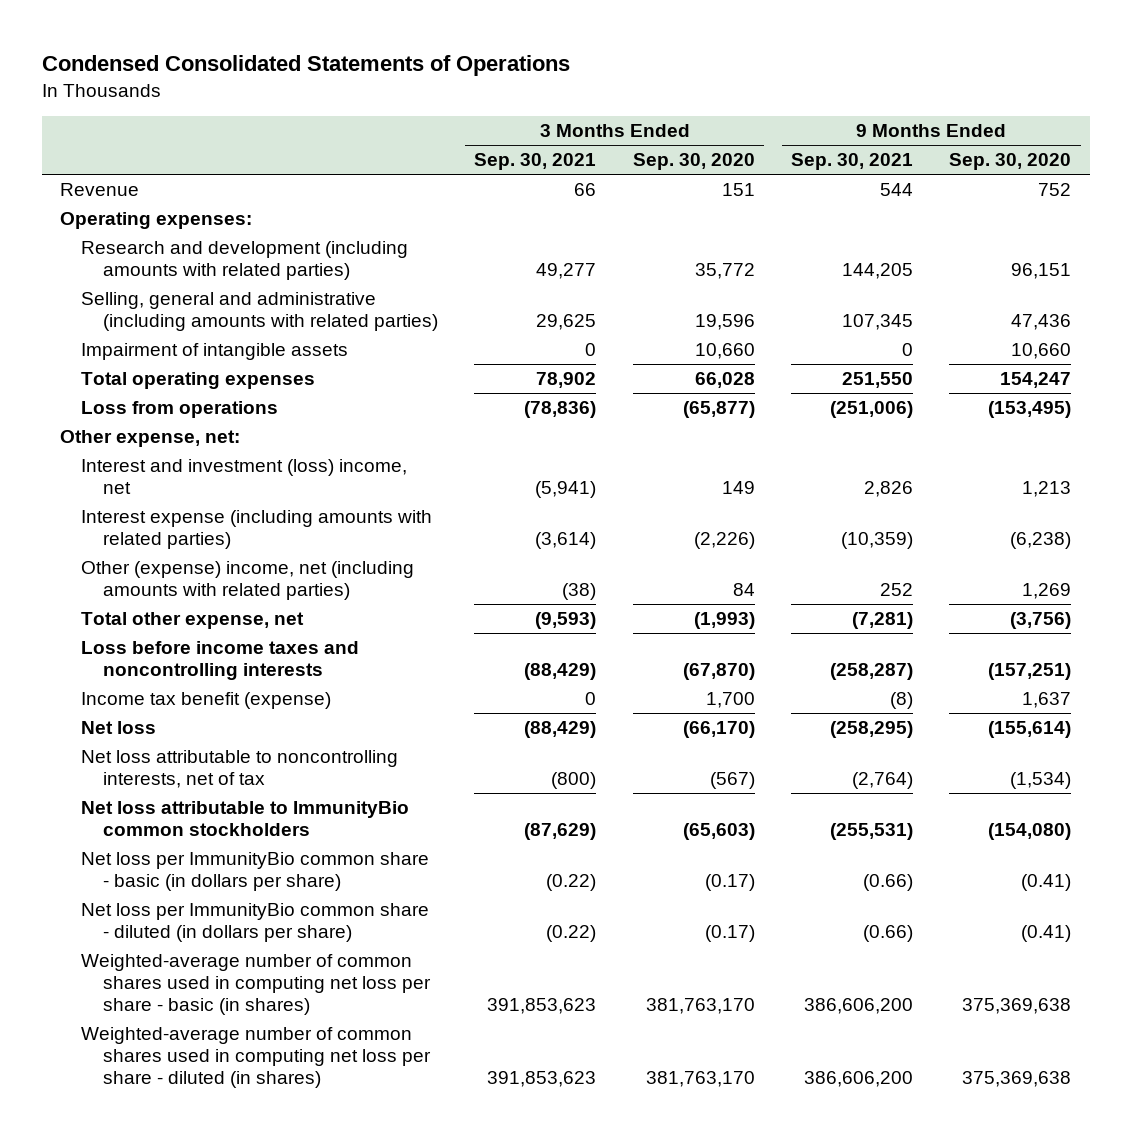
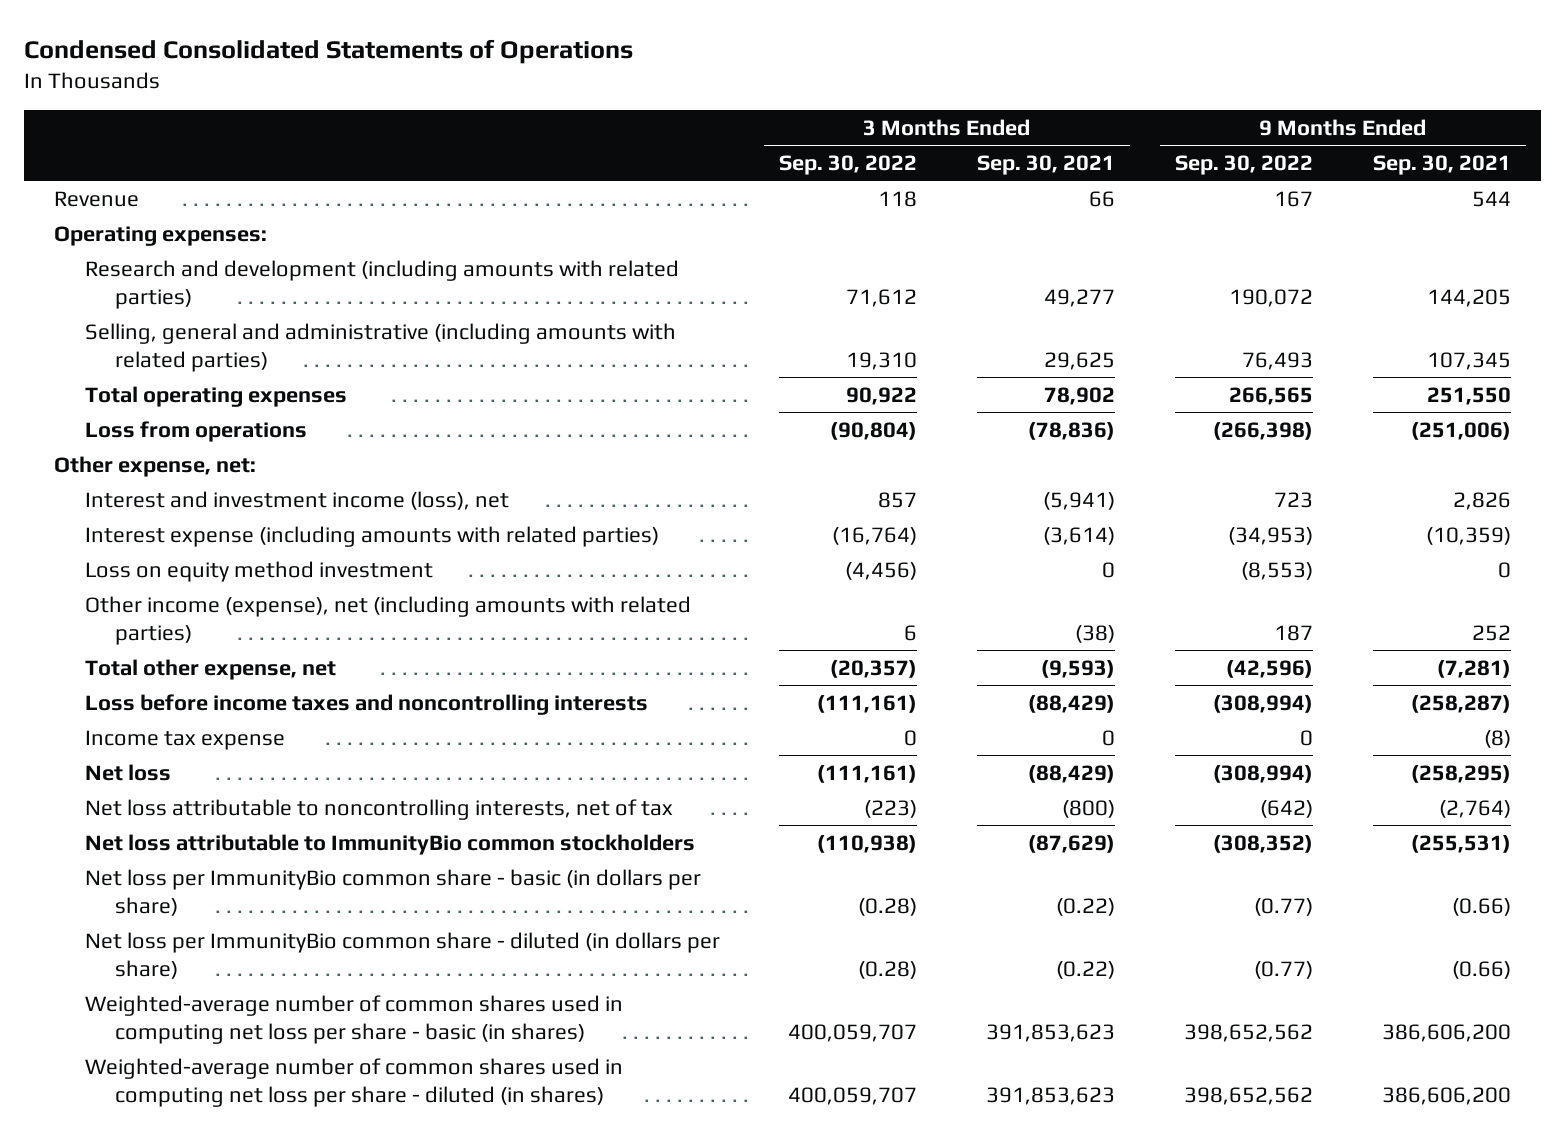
[632,153,755,171] Sep. 30, 2020 -> none
[949,153,1072,171] Sep. 30, 2020 -> none
none -> [779,155,918,176] Sep. 30, 2022
none -> [1174,155,1313,176] Sep. 30, 2022
[81,343,349,361] Impairment of intangible assets -> none
[81,459,408,495] Interest and investment (loss) income, net -> [84,490,509,510] Interest and investment income (loss), net
none -> [84,560,433,582] Loss on equity method investment
[81,561,415,601] Other (expense) income, net (including amounts with related parties) -> [84,595,691,645] Other income (expense), net (including amounts with related parties)
[81,692,332,710] Income tax benefit (expense) -> [84,729,285,750] Income tax expense

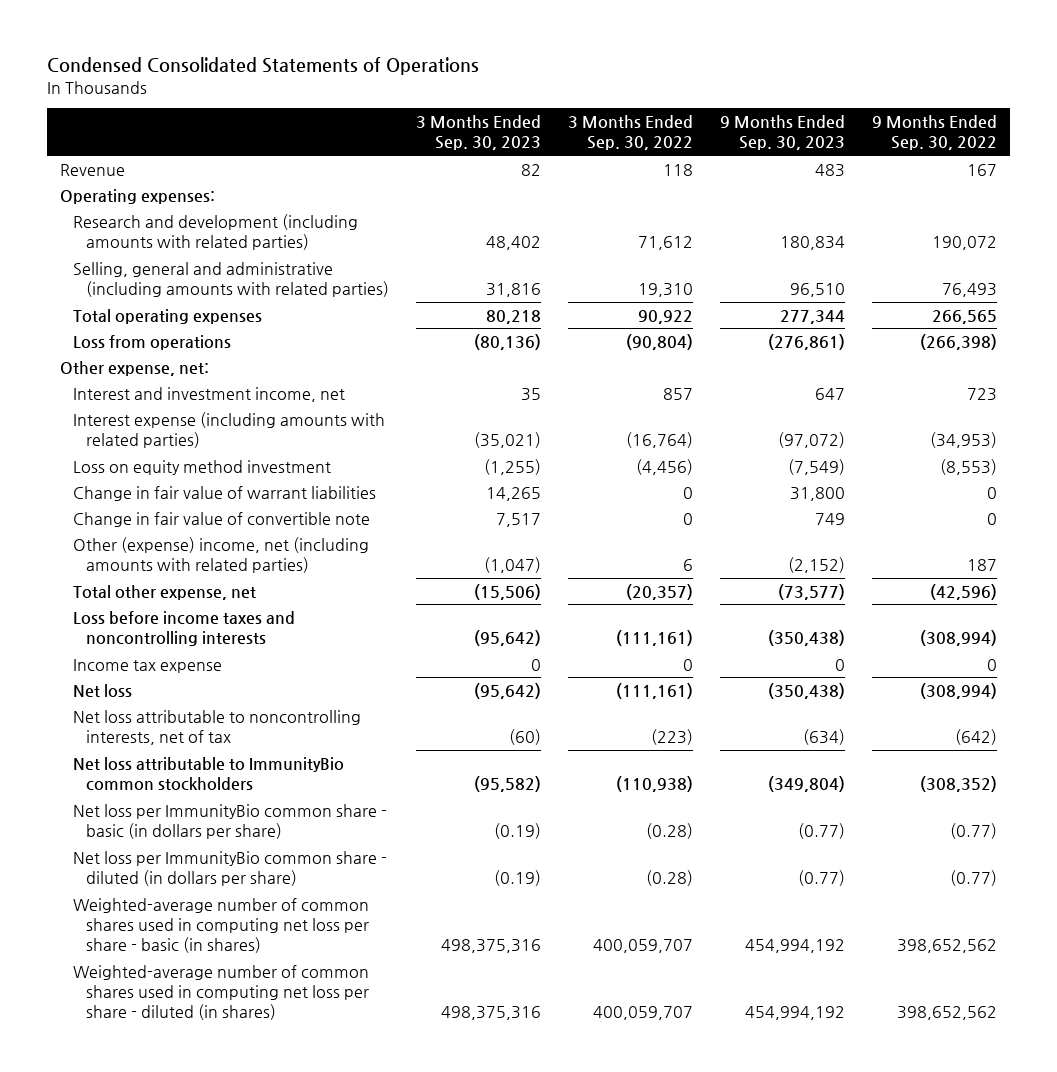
[977,155,1116,176] Sep. 30, 2021 -> none
[1372,155,1511,176] Sep. 30, 2021 -> none
none -> [416,115,542,151] 3 Months Ended Sep. 30, 2023
none -> [719,115,845,151] 9 Months Ended Sep. 30, 2023
[84,490,509,510] Interest and investment income (loss), net -> [73,386,346,402] Interest and investment income, net
none -> [73,485,377,501] Change in fair value of warrant liabilities
none -> [73,511,371,527] Change in fair value of convertible note
[84,595,691,645] Other income (expense), net (including amounts with related parties) -> [73,536,370,573] Other (expense) income, net (including amounts with related parties)

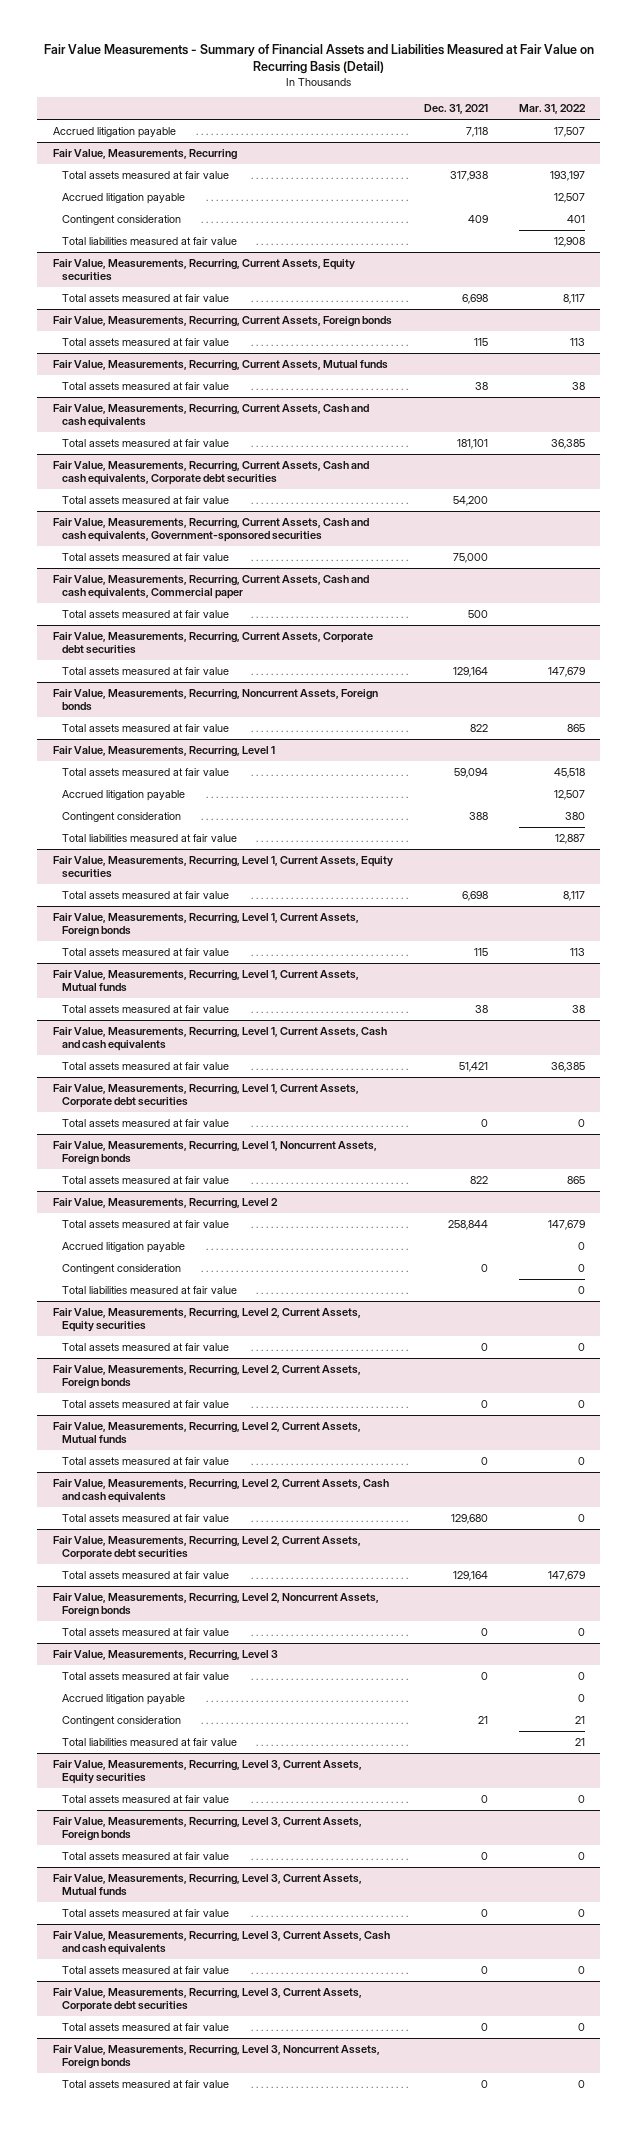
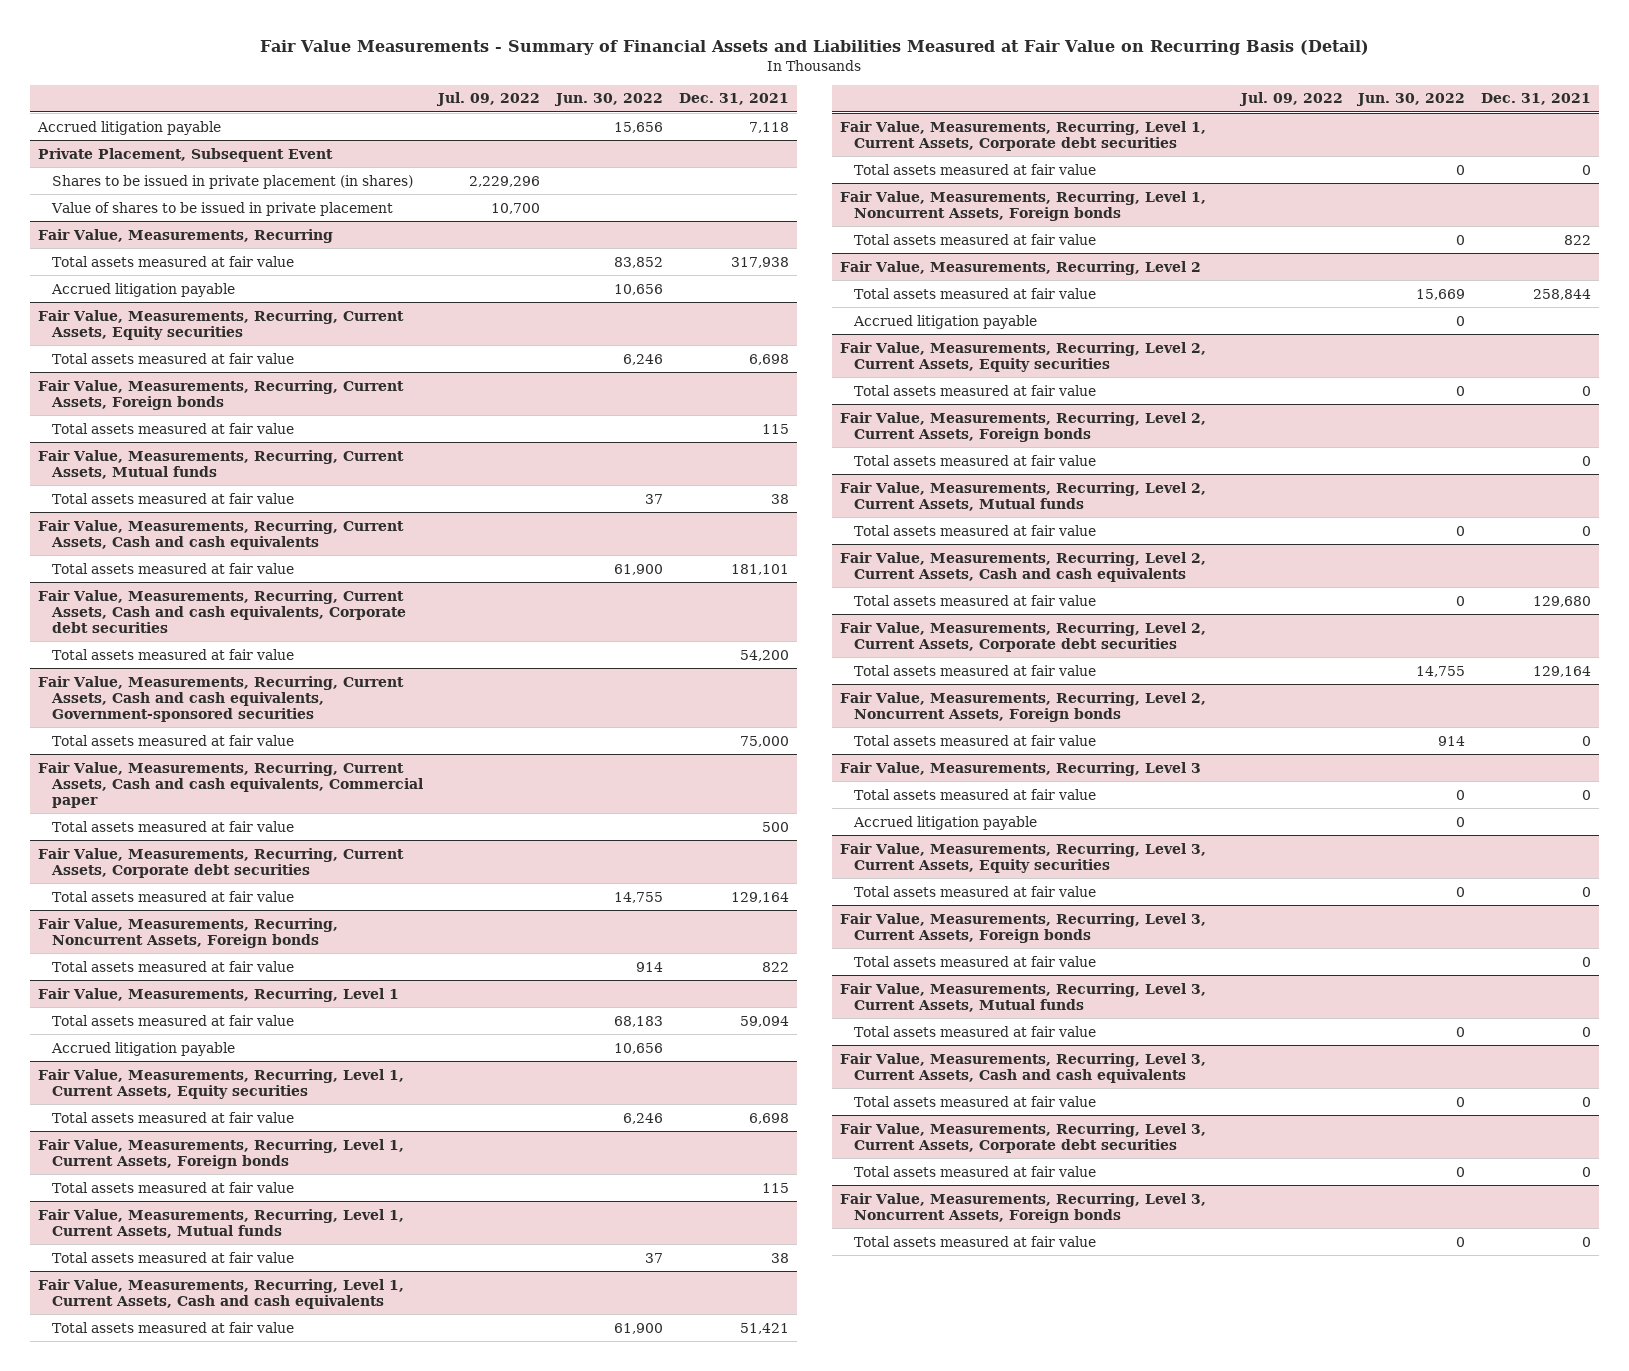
[518,104,586,115] Mar. 31, 2022 -> none
none -> [436,92,541,107] Jul. 09, 2022
none -> [554,93,664,107] Jun. 30, 2022
none -> [37,147,333,162] Private Placement, Subsequent Event
none -> [51,174,413,189] Shares to be issued in private placement (in shares)
none -> [50,201,393,216] Value of shares to be issued in private placement
[62,215,182,226] Contingent consideration -> none
[62,237,238,246] Total liabilities measured at fair value -> none
[62,812,182,823] Contingent consideration -> none
[62,834,238,843] Total liabilities measured at fair value -> none
[62,1264,182,1275] Contingent consideration -> none
[62,1286,238,1295] Total liabilities measured at fair value -> none
[62,1716,182,1727] Contingent consideration -> none
[62,1738,238,1747] Total liabilities measured at fair value -> none

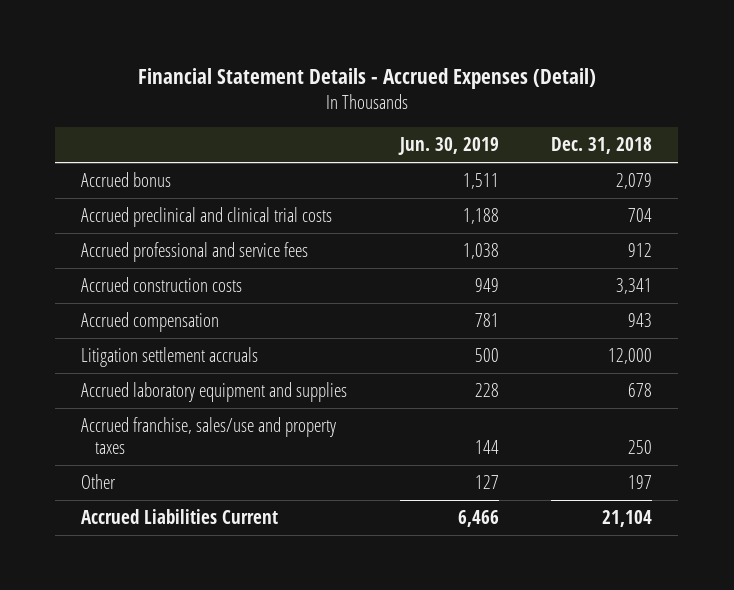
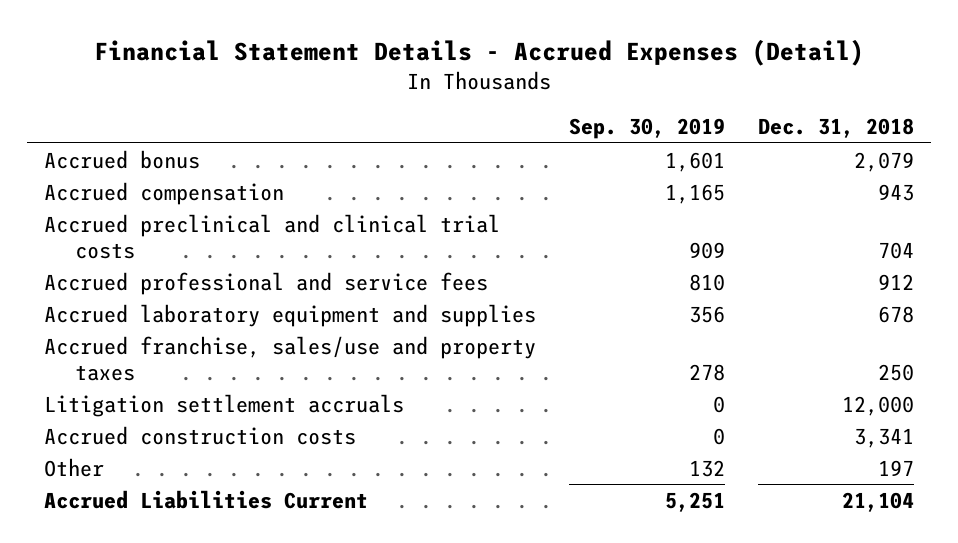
[397,137,499,156] Jun. 30, 2019 -> none
none -> [569,118,726,140] Sep. 30, 2019
[81,312,220,333] Accrued compensation -> [43,181,284,205] Accrued compensation
[81,347,259,368] Litigation settlement accruals -> [43,393,404,417] Litigation settlement accruals
[81,277,243,293] Accrued construction costs -> [43,425,356,445] Accrued construction costs

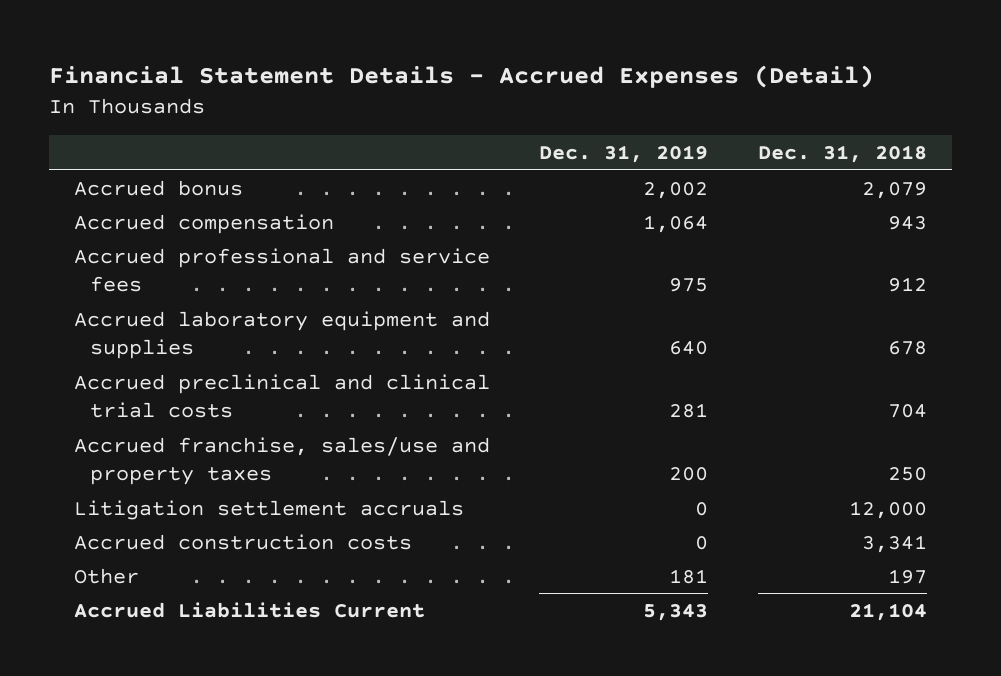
[569,118,726,140] Sep. 30, 2019 -> none
none -> [539,145,709,164] Dec. 31, 2019
[43,213,500,259] Accrued preclinical and clinical trial costs -> [73,373,490,419] Accrued preclinical and clinical trial costs

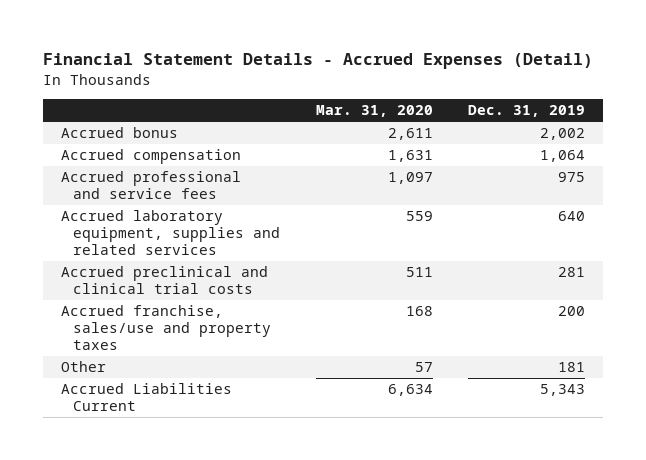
[758,145,928,164] Dec. 31, 2018 -> none
none -> [315,105,433,118] Mar. 31, 2020
[73,310,490,360] Accrued laboratory equipment and supplies -> [61,210,281,256] Accrued laboratory equipment, supplies and related services
[73,499,464,520] Litigation settlement accruals -> none
[73,533,412,550] Accrued construction costs -> none

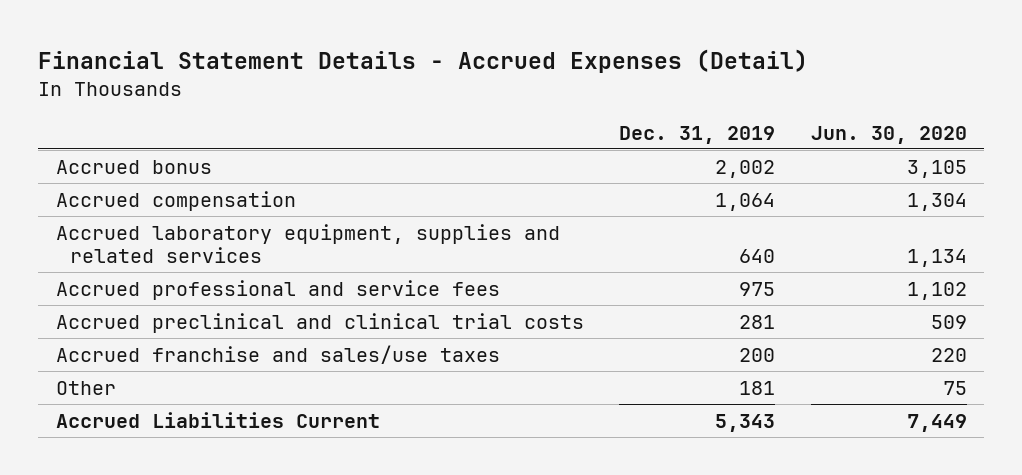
[315,105,433,118] Mar. 31, 2020 -> none
none -> [810,125,967,144] Jun. 30, 2020
[61,171,242,200] Accrued professional and service fees -> [55,279,500,300] Accrued professional and service fees
[61,305,272,351] Accrued franchise, sales/use and property taxes -> [55,344,500,364] Accrued franchise and sales/use taxes

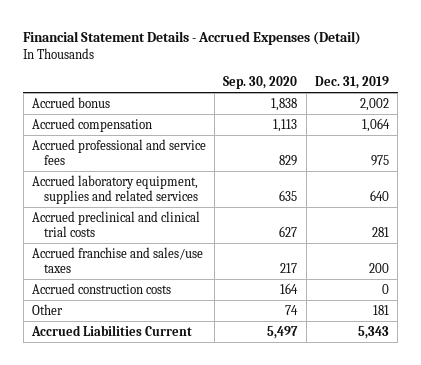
[810,125,967,144] Jun. 30, 2020 -> none
none -> [223,75,298,89] Sep. 30, 2020
[55,223,560,264] Accrued laboratory equipment, supplies and related services -> [32,174,199,205] Accrued laboratory equipment, supplies and related services
none -> [32,282,172,294] Accrued construction costs

